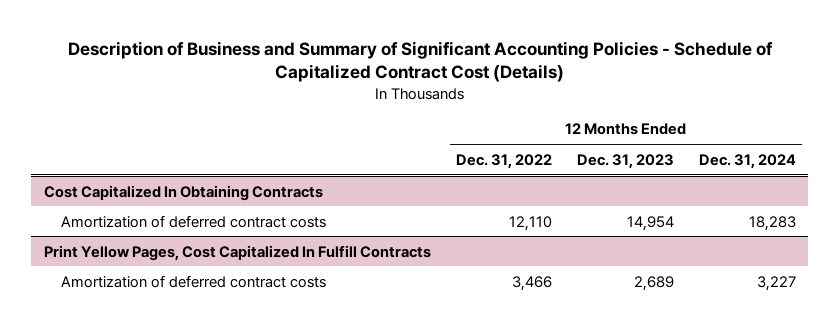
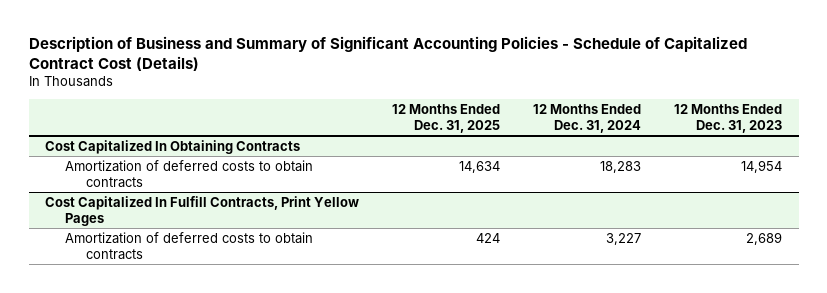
[455,153,552,169] Dec. 31, 2022 -> none
none -> [392,104,501,133] 12 Months Ended Dec. 31, 2025
[61,214,327,228] Amortization of deferred contract costs -> [65,159,314,188] Amortization of deferred costs to obtain contracts
[43,244,431,261] Print Yellow Pages, Cost Capitalized In Fulfill Contracts -> [45,195,360,226] Cost Capitalized In Fulfill Contracts, Print Yellow Pages
[61,274,327,288] Amortization of deferred contract costs -> [65,231,314,260] Amortization of deferred costs to obtain contracts

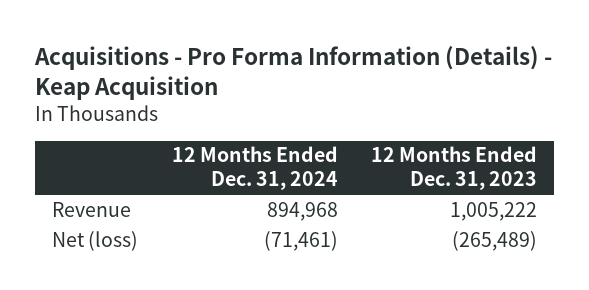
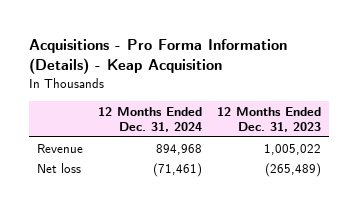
[450,201,538,221] 1,005,222 -> [264,143,322,155] 1,005,022
[51,230,138,251] Net (loss) -> [36,162,81,173] Net loss

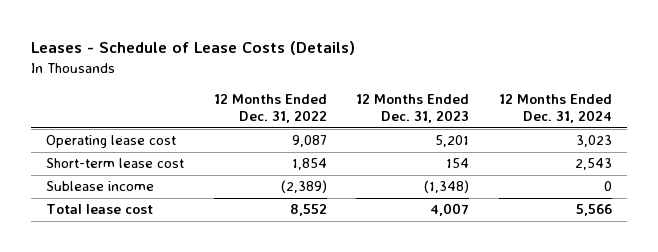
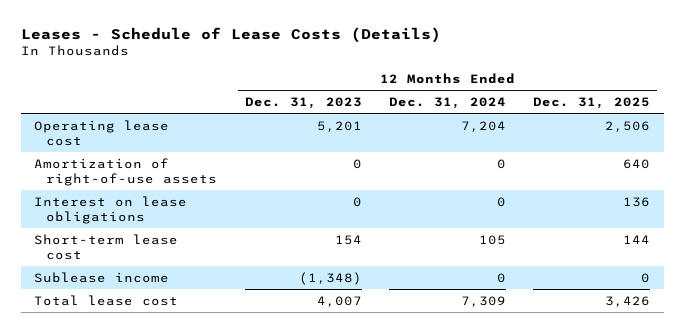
[213,93,327,124] 12 Months Ended Dec. 31, 2022 -> none
none -> [533,97,651,110] Dec. 31, 2025
[576,135,613,148] 3,023 -> [461,120,507,132] 7,204
none -> [34,157,218,186] Amortization of right-of-use assets
none -> [34,195,188,224] Interest on lease obligations
[575,158,613,171] 2,543 -> [479,234,507,245] 105
[576,204,613,217] 5,566 -> [461,295,507,307] 7,309

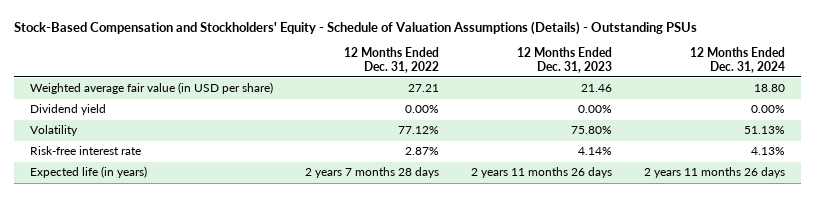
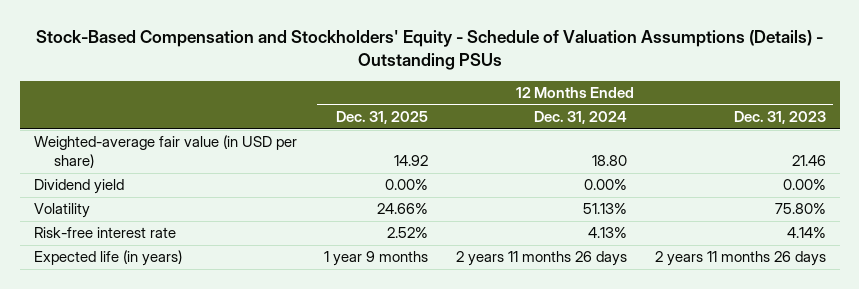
[343,47,439,73] 12 Months Ended Dec. 31, 2022 -> none
none -> [336,111,429,125] Dec. 31, 2025
[29,82,273,95] Weighted average fair value (in USD per share) -> [33,135,297,169] Weighted-average fair value (in USD per share)

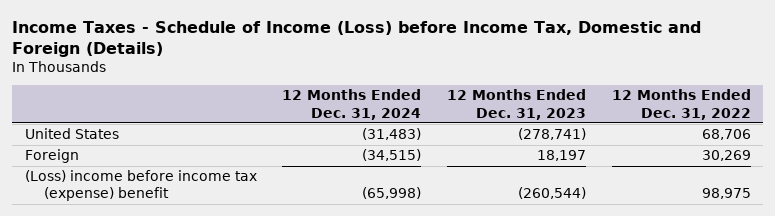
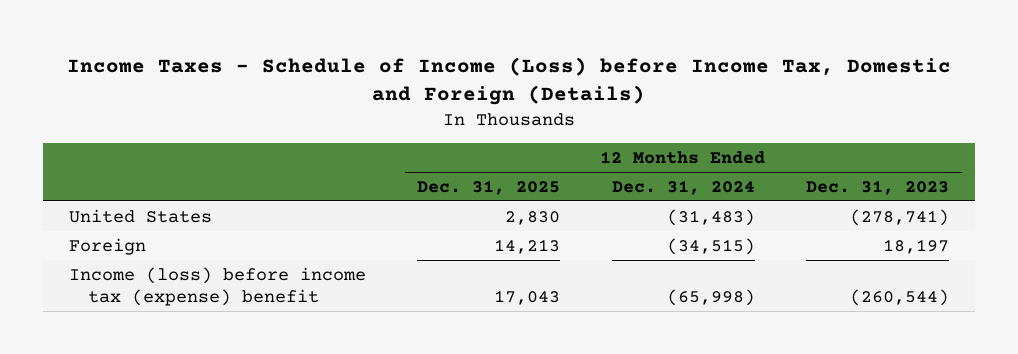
[611,89,751,120] 12 Months Ended Dec. 31, 2022 -> none
none -> [417,179,561,195] Dec. 31, 2025
[24,170,257,202] (Loss) income before income tax (expense) benefit -> [69,266,367,306] Income (loss) before income tax (expense) benefit

